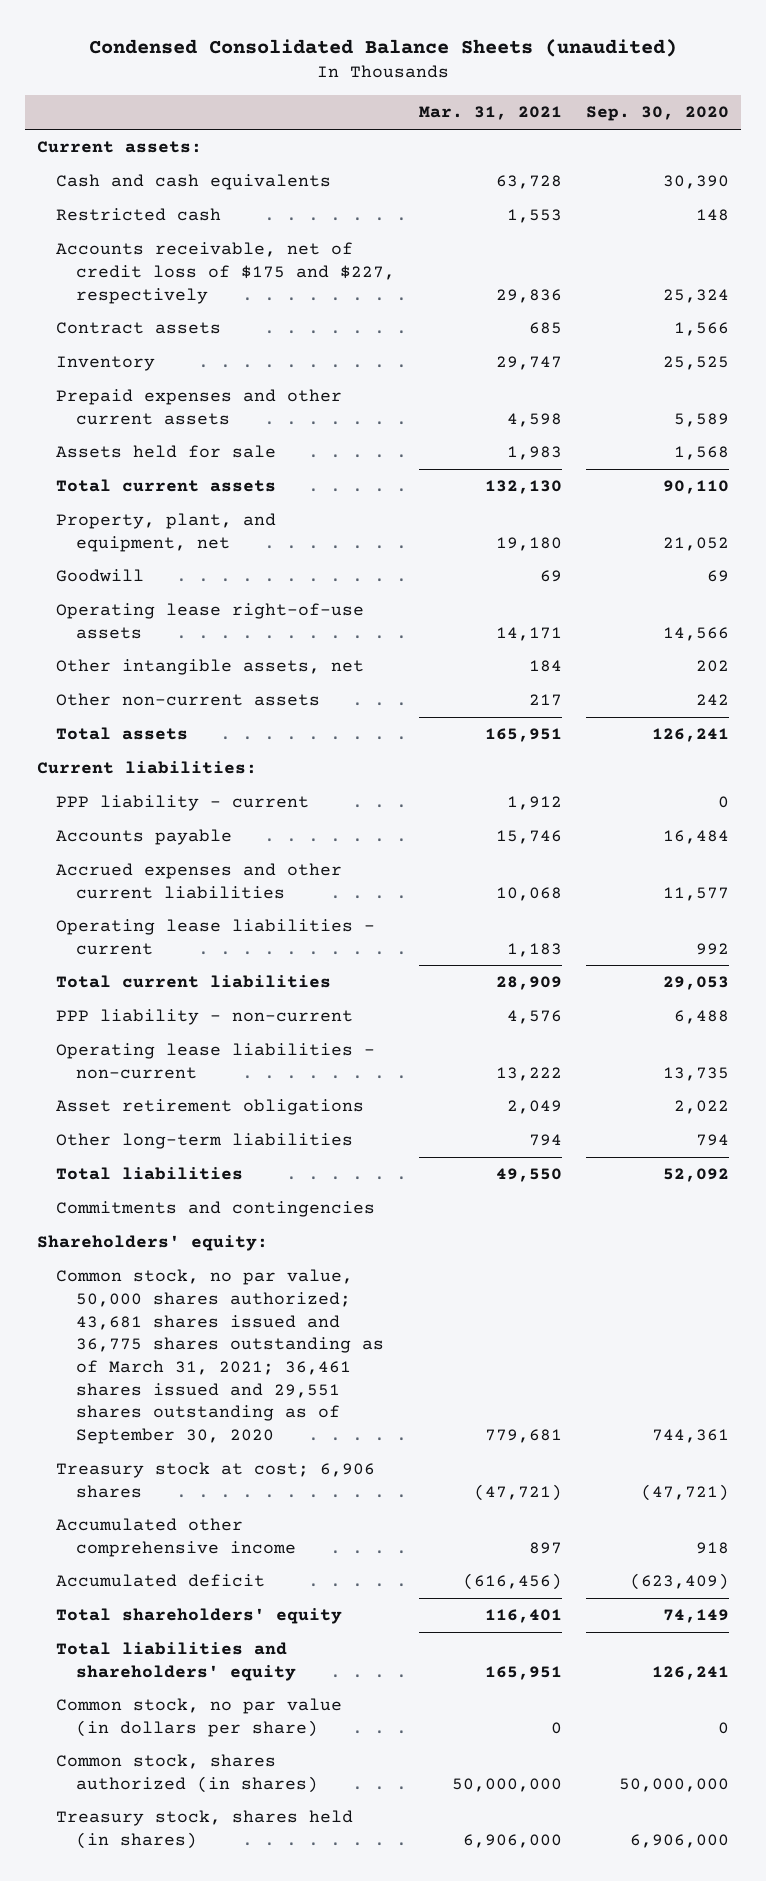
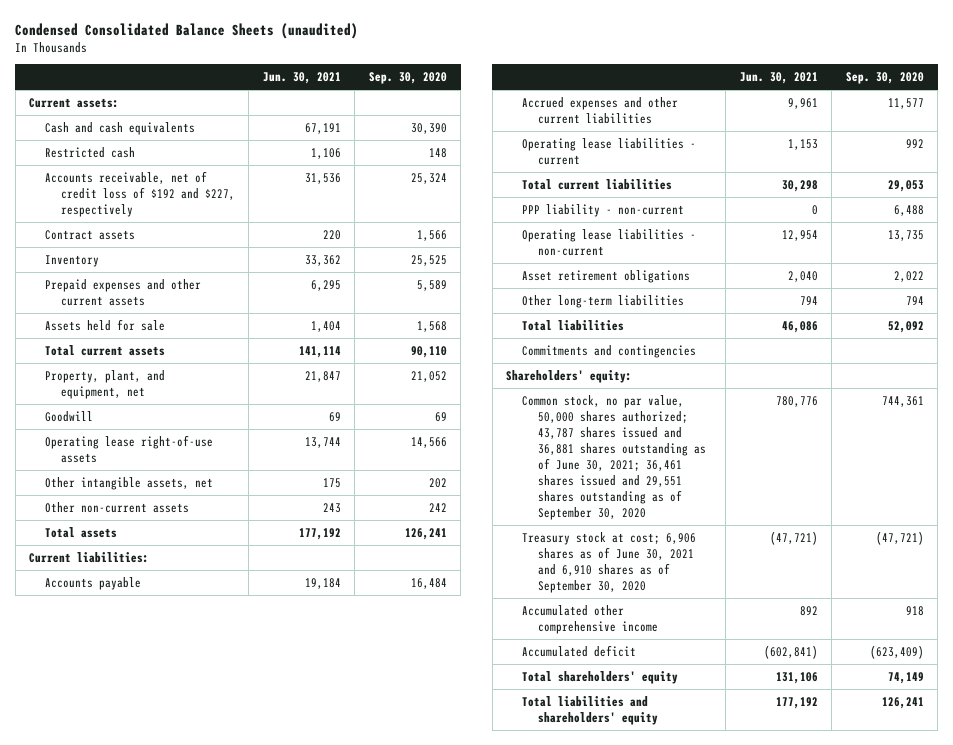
[418,106,562,121] Mar. 31, 2021 -> none
none -> [262,72,341,85] Jun. 30, 2021
[56,242,395,304] Accounts receivable, net of credit loss of $175 and $227, respectively -> [45,171,235,217] Accounts receivable, net of credit loss of $192 and $227, respectively
[56,795,310,812] PPP liability - current -> none
[56,1269,384,1445] Common stock, no par value, 50,000 shares authorized; 43,681 shares issued and 36,775 shares outstanding as of March 31, 2021; 36,461 shares issued and 29,551 shares outstanding as of September 30, 2020 -> [521,395,706,520] Common stock, no par value, 50,000 shares authorized; 43,787 shares issued and 36,881 shares outstanding as of June 30, 2021; 36,461 shares issued and 29,551 shares outstanding as of September 30, 2020
[56,1462,376,1498] Treasury stock at cost; 6,906 shares -> [521,532,696,593] Treasury stock at cost; 6,906 shares as of June 30, 2021 and 6,910 shares as of September 30, 2020
[56,1698,343,1737] Common stock, no par value (in dollars per share) -> none
[56,1754,318,1793] Common stock, shares authorized (in shares) -> none
[56,1810,354,1849] Treasury stock, shares held (in shares) -> none

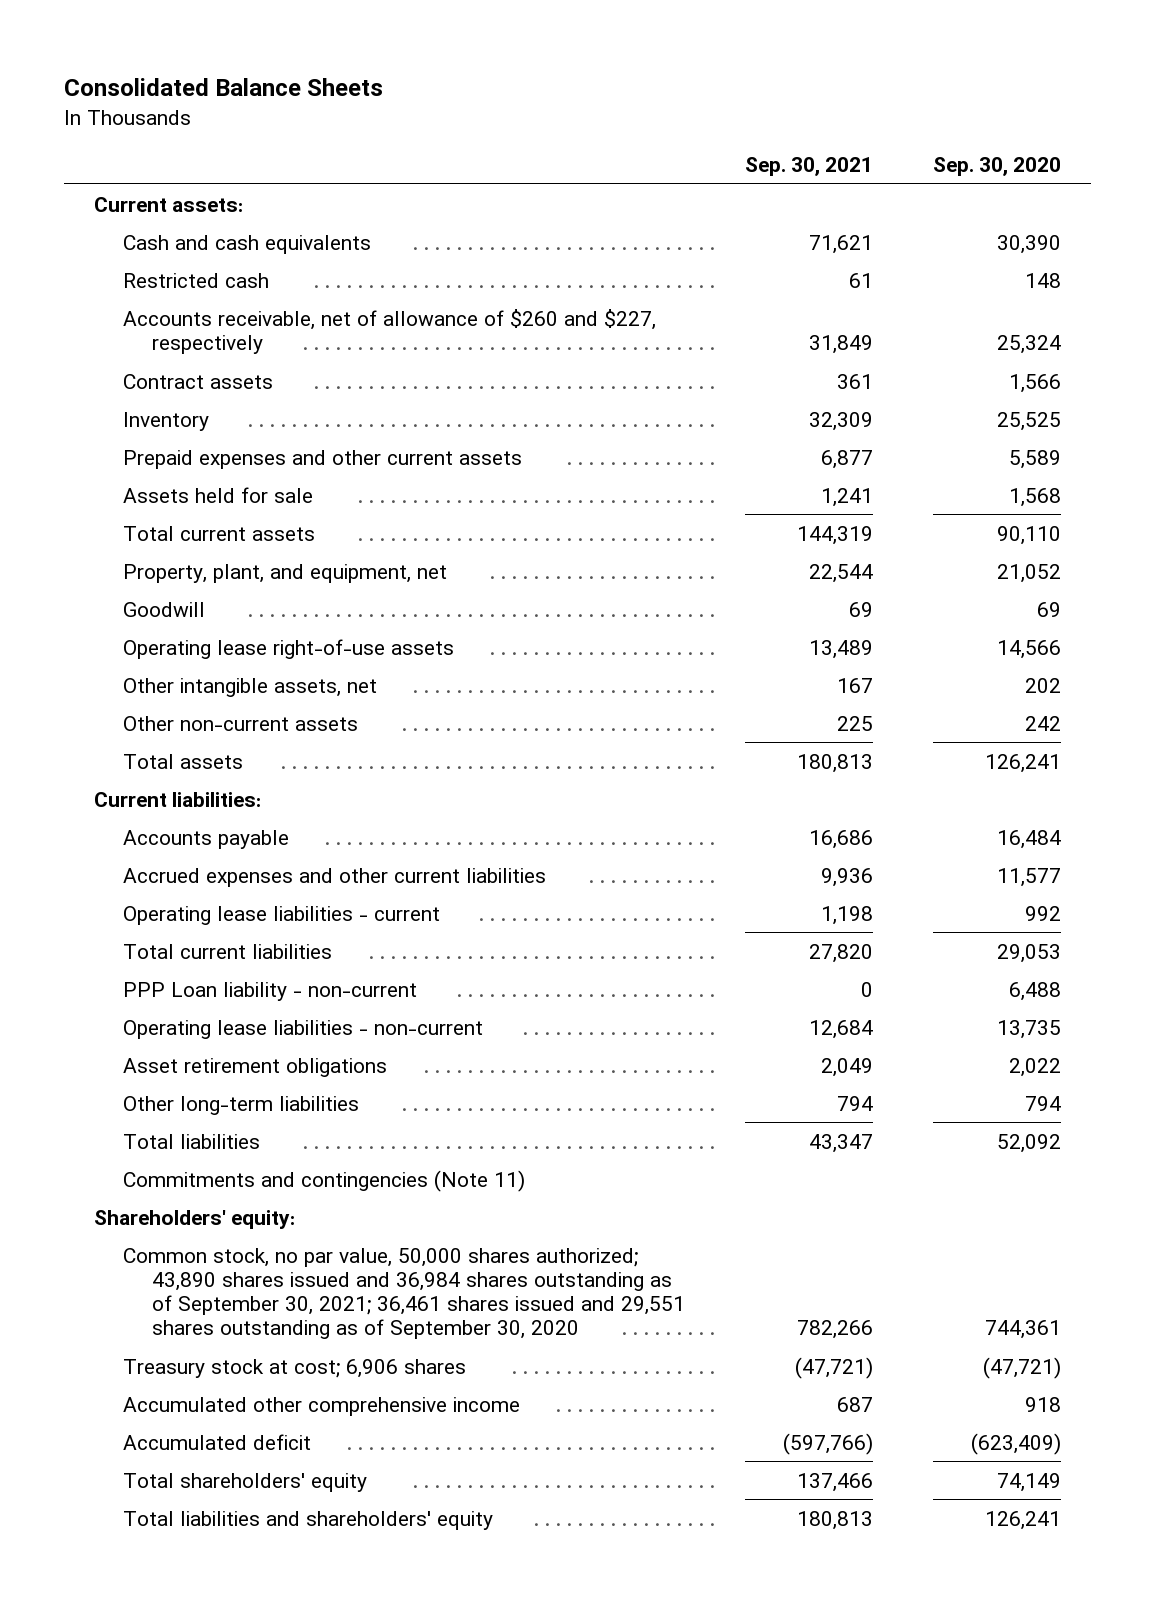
[15,22,359,39] Condensed Consolidated Balance Sheets (unaudited) -> [63,78,383,97] Consolidated Balance Sheets
[262,72,341,85] Jun. 30, 2021 -> none
none -> [745,157,874,177] Sep. 30, 2021
[45,171,235,217] Accounts receivable, net of credit loss of $192 and $227, respectively -> [122,308,656,354] Accounts receivable, net of allowance of $260 and $227, respectively
[521,204,684,218] PPP liability - non-current -> [122,981,417,1001] PPP Loan liability - non-current
[521,345,696,359] Commitments and contingencies -> [122,1169,525,1192] Commitments and contingencies (Note 11)
[521,395,706,520] Common stock, no par value, 50,000 shares authorized; 43,787 shares issued and 36,881 shares outstanding as of June 30, 2021; 36,461 shares issued and 29,551 shares outstanding as of September 30, 2020 -> [122,1247,686,1340] Common stock, no par value, 50,000 shares authorized; 43,890 shares issued and 36,984 shares outstanding as of September 30, 2021; 36,461 shares issued and 29,551 shares outstanding as of September 30, 2020
[521,532,696,593] Treasury stock at cost; 6,906 shares as of June 30, 2021 and 6,910 shares as of September 30, 2020 -> [122,1358,466,1378] Treasury stock at cost; 6,906 shares

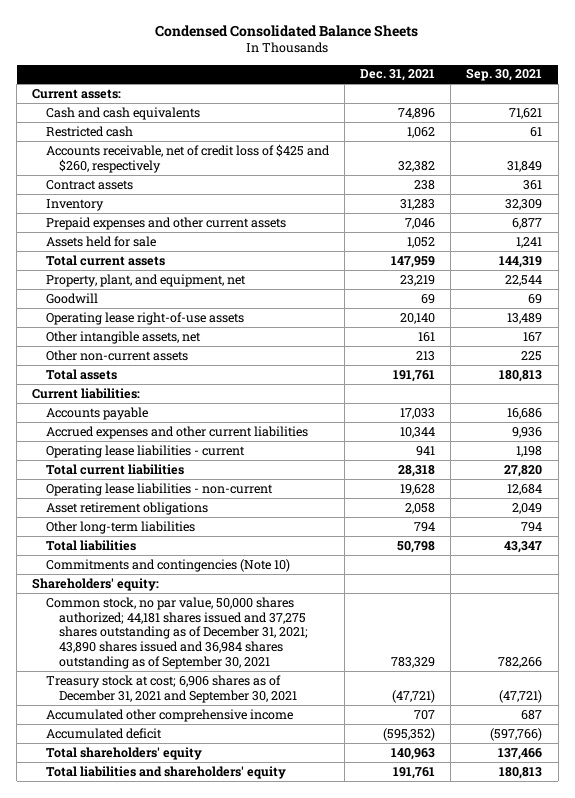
[63,78,383,97] Consolidated Balance Sheets -> [155,24,419,37] Condensed Consolidated Balance Sheets
[933,157,1062,177] Sep. 30, 2020 -> none
none -> [360,69,436,82] Dec. 31, 2021
[122,308,656,354] Accounts receivable, net of allowance of $260 and $227, respectively -> [45,143,330,173] Accounts receivable, net of credit loss of $425 and $260, respectively
[122,981,417,1001] PPP Loan liability - non-current -> none
[122,1169,525,1192] Commitments and contingencies (Note 11) -> [45,558,290,572] Commitments and contingencies (Note 10)
[122,1247,686,1340] Common stock, no par value, 50,000 shares authorized; 43,890 shares issued and 36,984 shares outstanding as of September 30, 2021; 36,461 shares issued and 29,551 shares outstanding as of September 30, 2020 -> [45,596,309,670] Common stock, no par value, 50,000 shares authorized; 44,181 shares issued and 37,275 shares outstanding as of December 31, 2021; 43,890 shares issued and 36,984 shares outstanding as of September 30, 2021
[122,1358,466,1378] Treasury stock at cost; 6,906 shares -> [45,674,298,703] Treasury stock at cost; 6,906 shares as of December 31, 2021 and September 30, 2021

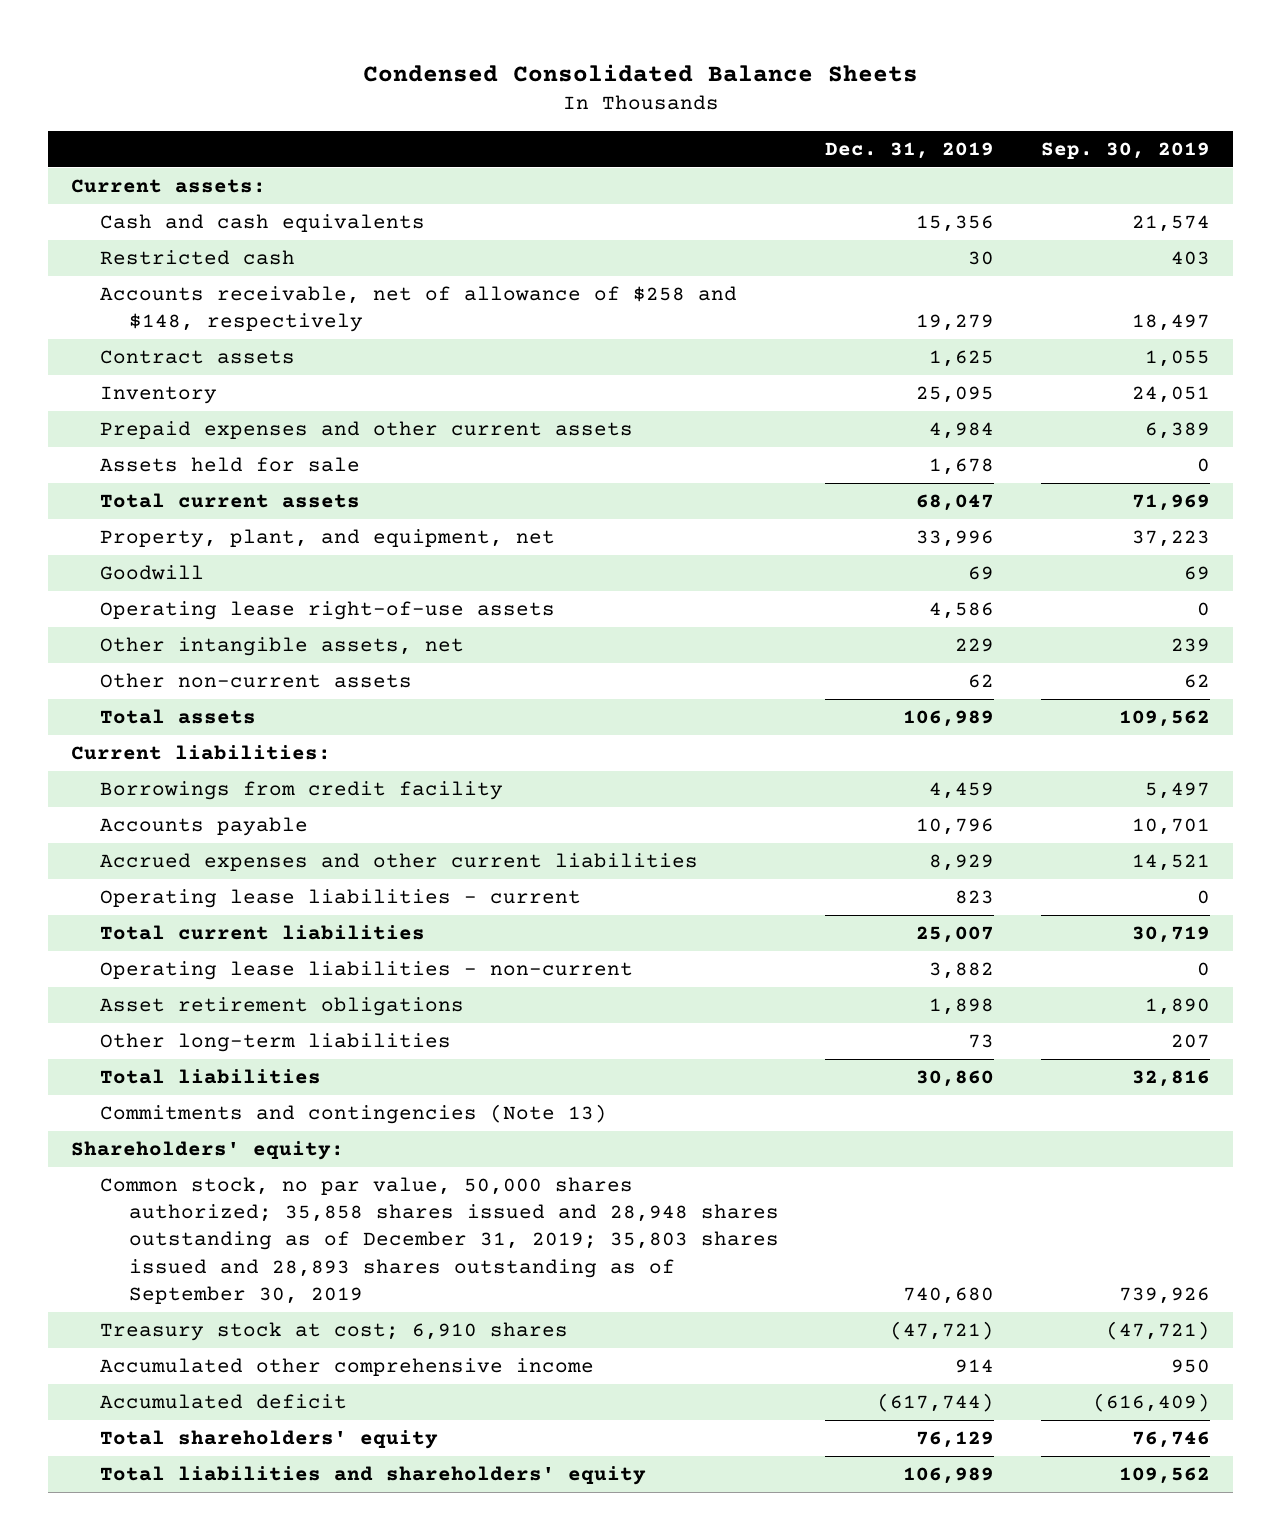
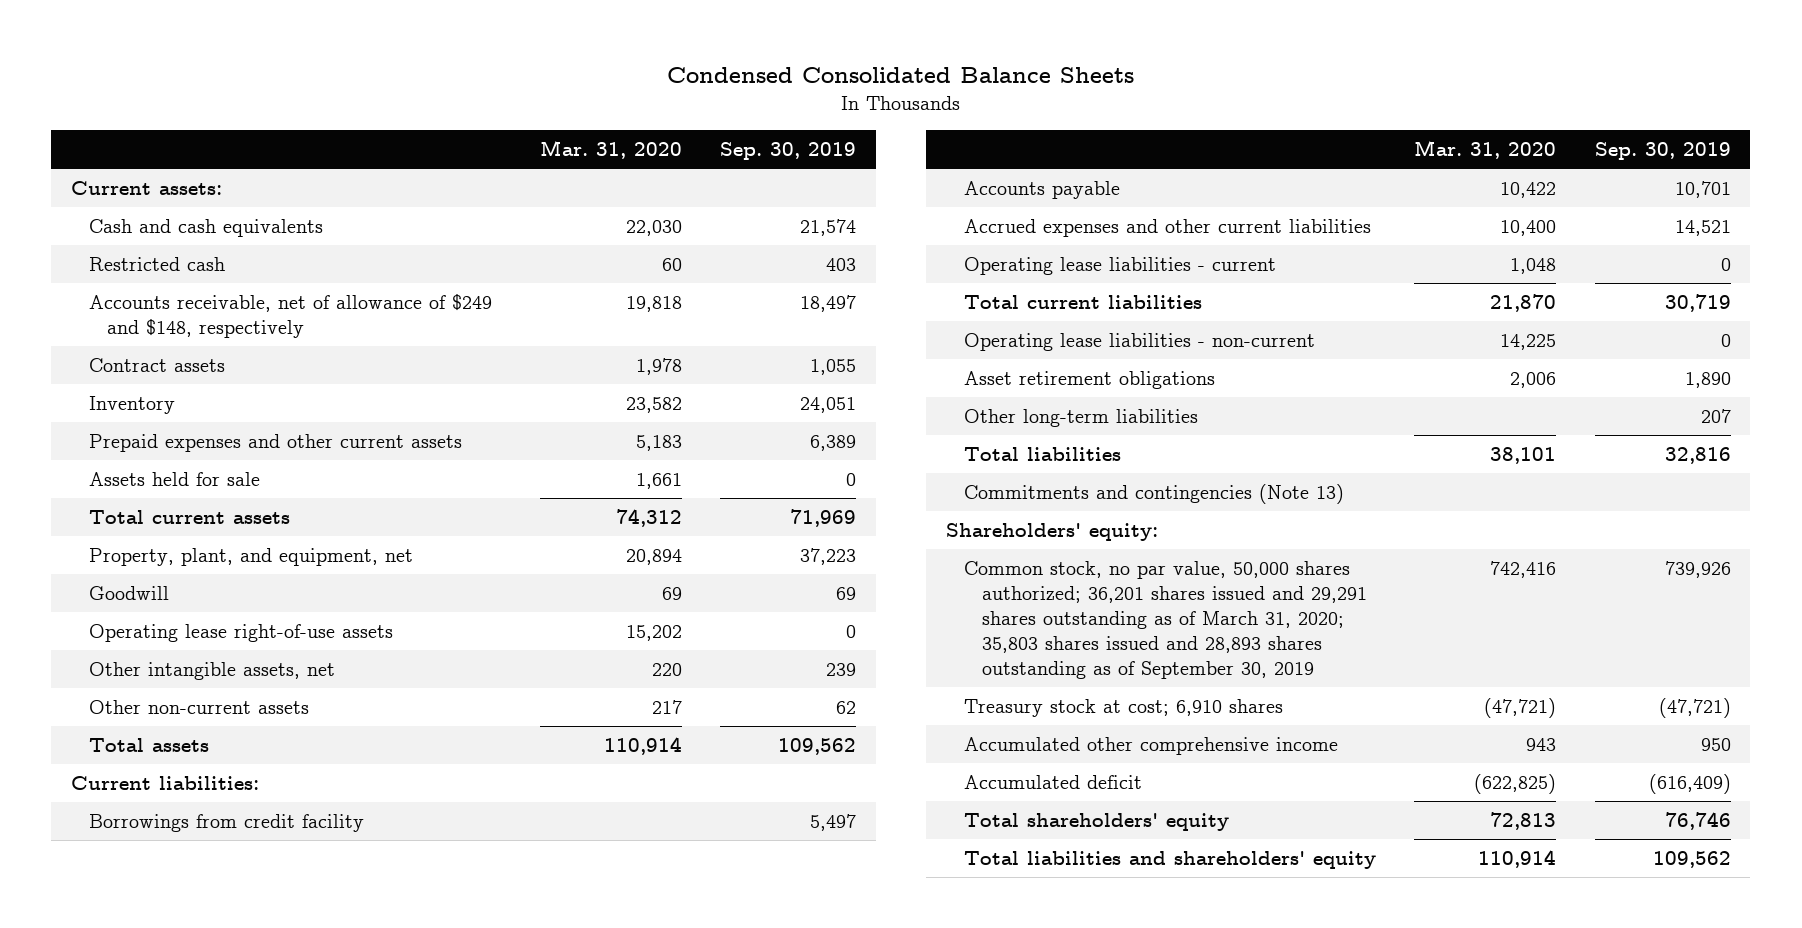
[825,141,995,159] Dec. 31, 2019 -> none
none -> [539,140,682,160] Mar. 31, 2020
[100,286,738,333] Accounts receivable, net of allowance of $258 and $148, respectively -> [88,293,492,339] Accounts receivable, net of allowance of $249 and $148, respectively
[100,1177,779,1304] Common stock, no par value, 50,000 shares authorized; 35,858 shares issued and 28,948 shares outstanding as of December 31, 2019; 35,803 shares issued and 28,893 shares outstanding as of September 30, 2019 -> [963,560,1367,680] Common stock, no par value, 50,000 shares authorized; 36,201 shares issued and 29,291 shares outstanding as of March 31, 2020; 35,803 shares issued and 28,893 shares outstanding as of September 30, 2019

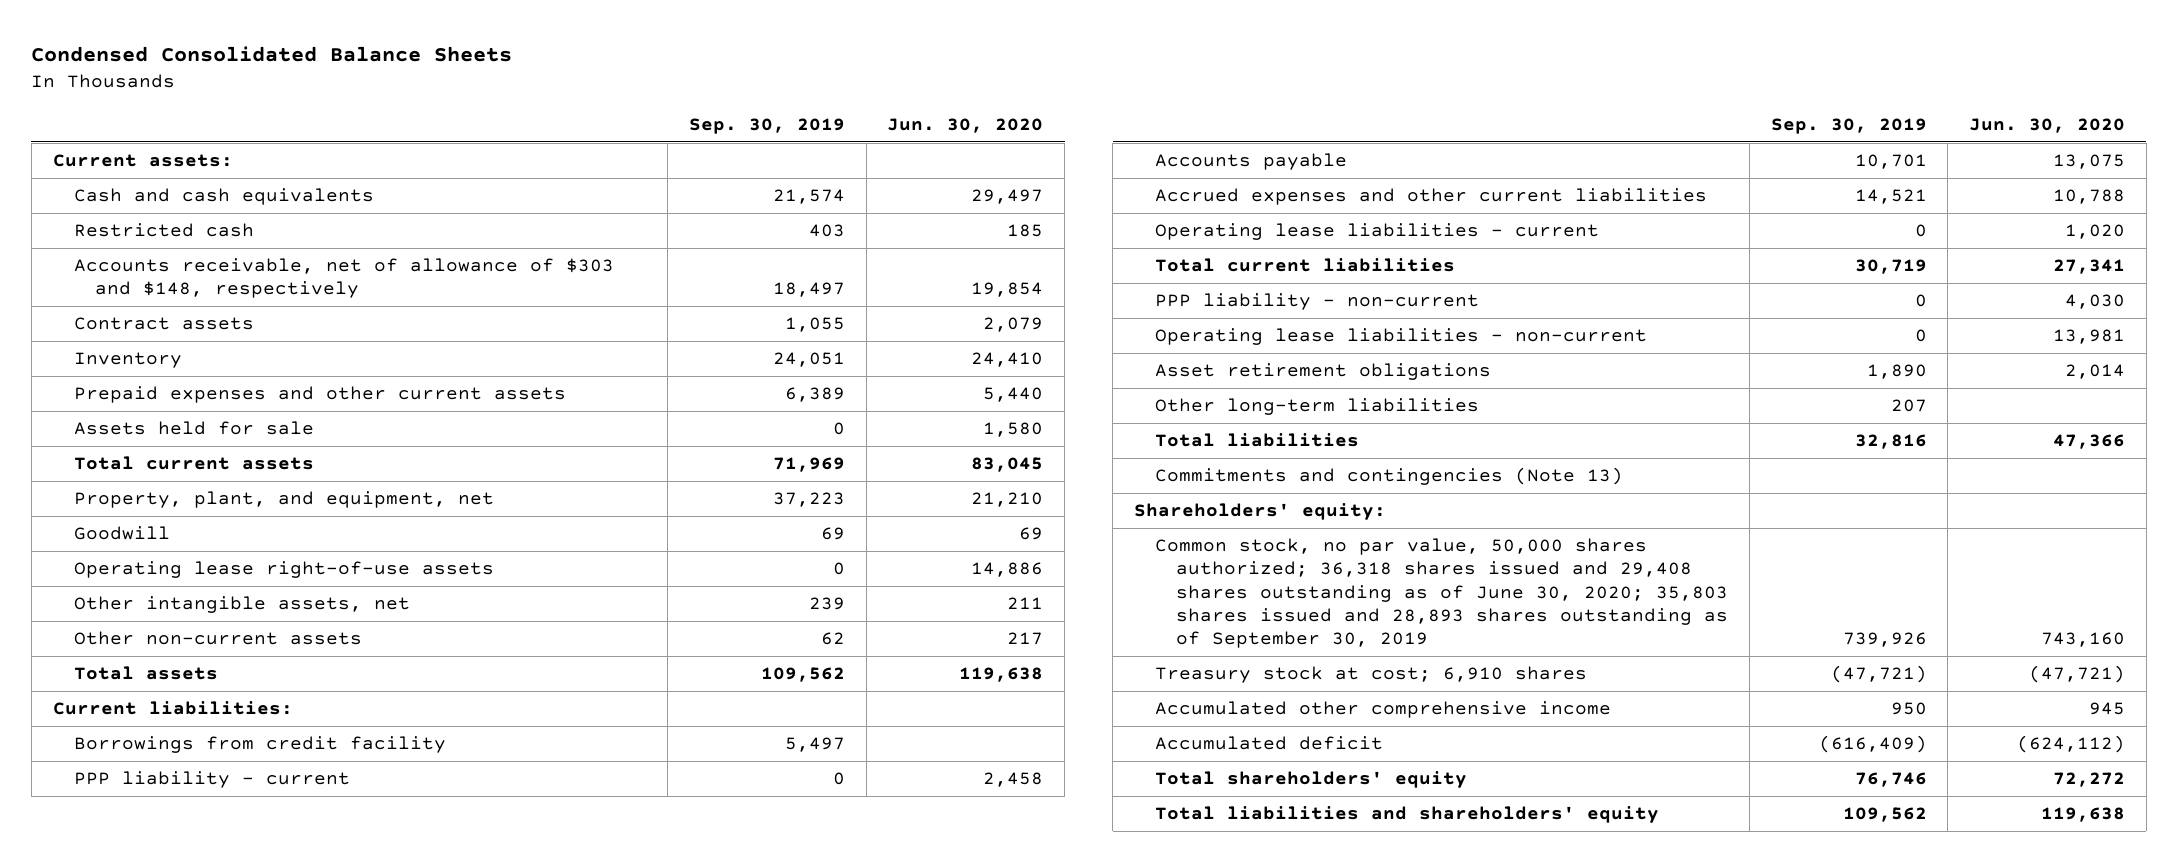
[539,140,682,160] Mar. 31, 2020 -> none
none -> [887,117,1044,133] Jun. 30, 2020
[88,293,492,339] Accounts receivable, net of allowance of $249 and $148, respectively -> [73,258,614,299] Accounts receivable, net of allowance of $303 and $148, respectively
none -> [73,771,350,789] PPP liability - current
none -> [1155,293,1480,311] PPP liability - non-current
[963,560,1367,680] Common stock, no par value, 50,000 shares authorized; 36,201 shares issued and 29,291 shares outstanding as of March 31, 2020; 35,803 shares issued and 28,893 shares outstanding as of September 30, 2019 -> [1155,538,1729,649] Common stock, no par value, 50,000 shares authorized; 36,318 shares issued and 29,408 shares outstanding as of June 30, 2020; 35,803 shares issued and 28,893 shares outstanding as of September 30, 2019

